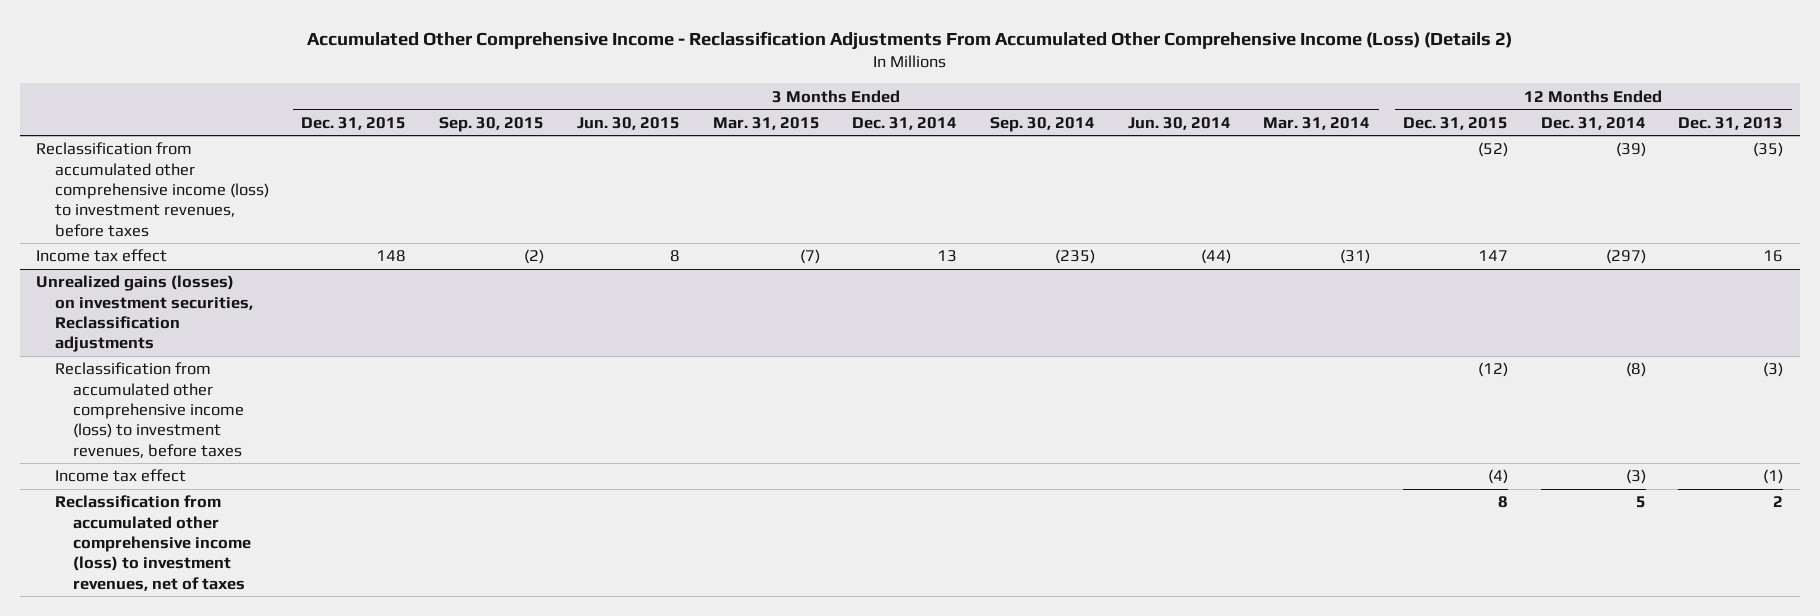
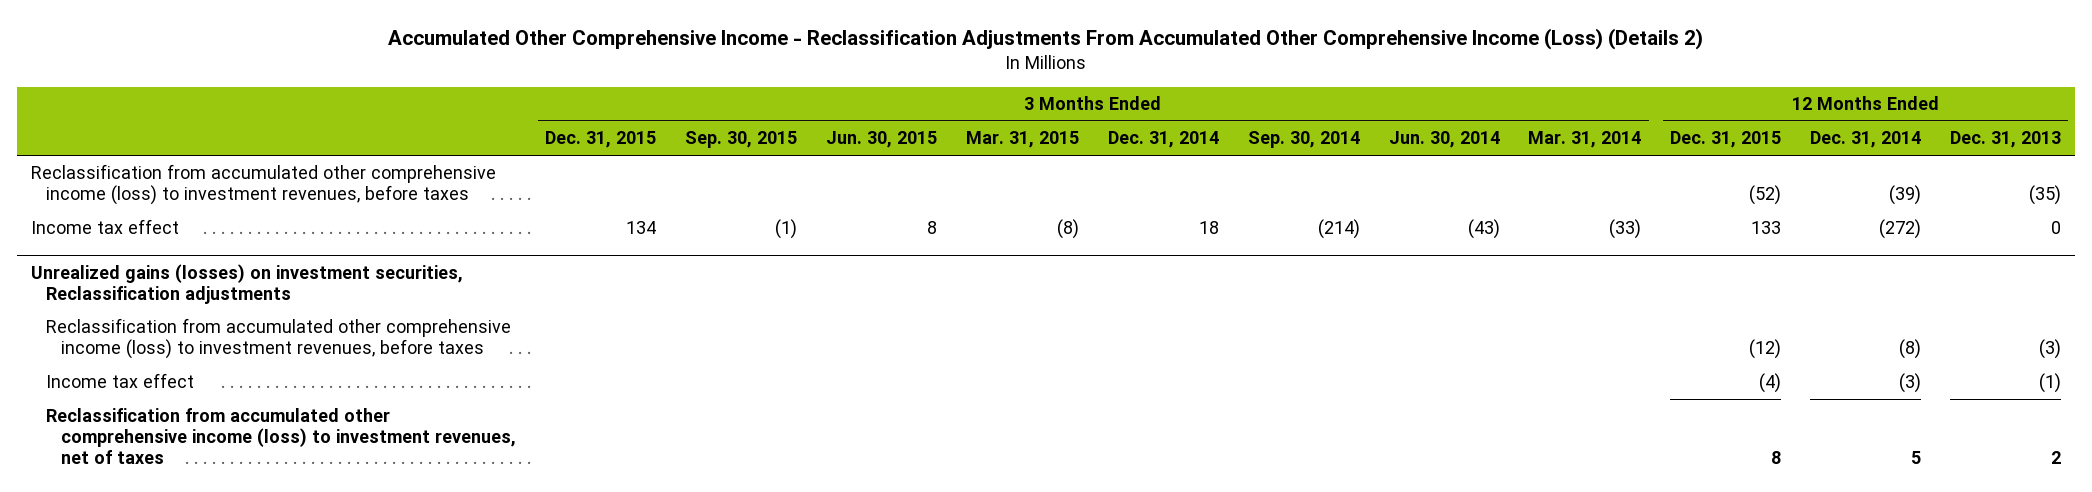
[376,250,407,263] 148 -> [626,221,657,235] 134
[524,249,545,265] (2) -> [775,219,798,240] (1)
[799,249,820,265] (7) -> [1056,219,1079,240] (8)
[937,250,958,263] 13 -> [1198,221,1219,235] 18
[1054,249,1095,265] (235) -> [1317,219,1360,240] (214)
[1200,249,1231,265] (44) -> [1467,219,1500,240] (43)
[1340,249,1371,265] (31) -> [1609,219,1642,240] (33)
[1478,250,1509,262] 147 -> [1751,221,1782,235] 133
[1605,249,1646,265] (297) -> [1879,219,1922,240] (272)
[1763,250,1784,263] 16 -> [2050,221,2061,235] 0

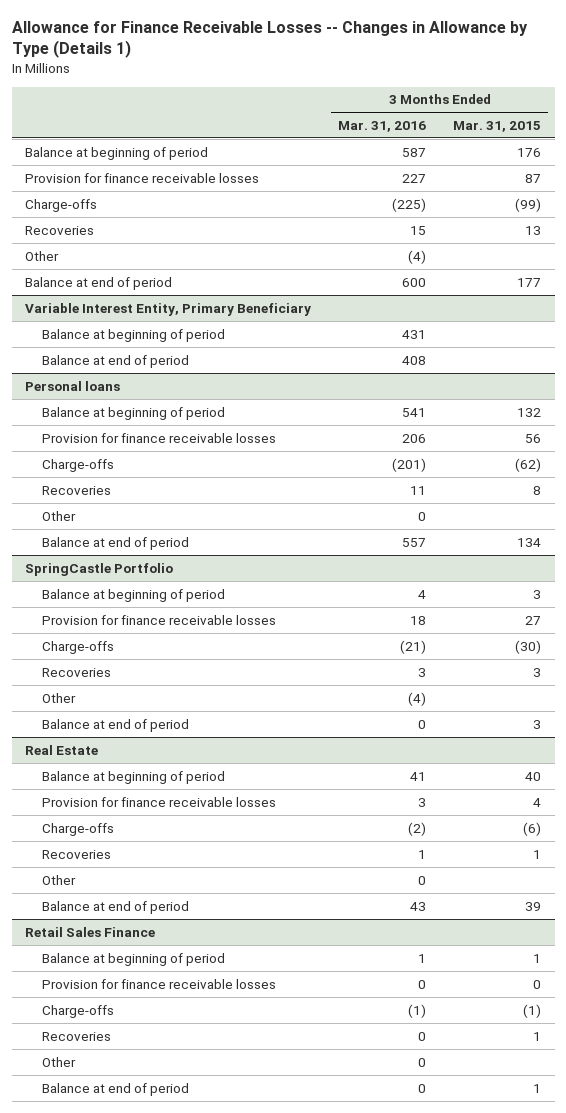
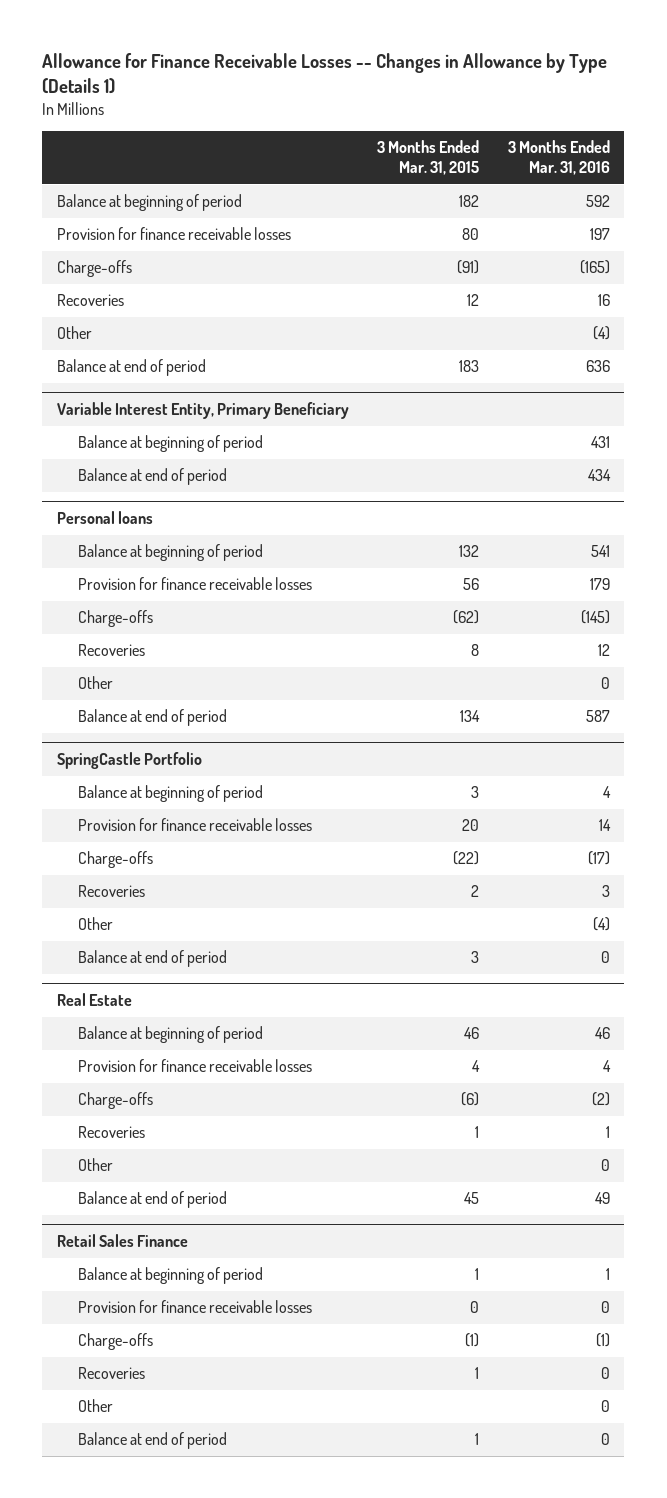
[402,147,427,157] 587 -> [585,195,610,208] 592
[517,147,542,157] 176 -> [459,195,480,208] 182
[402,173,427,183] 227 -> [589,228,610,241] 197
[525,173,542,183] 87 -> [462,228,480,241] 80
[392,197,427,212] (225) -> [579,260,610,275] (165)
[515,197,542,212] (99) -> [457,260,480,275] (91)
[410,225,427,235] 15 -> [597,294,610,307] 16
[525,225,542,235] 13 -> [467,294,480,307] 12
[402,277,427,287] 600 -> [585,360,610,373] 636
[517,277,542,287] 177 -> [459,360,480,373] 183
[402,355,427,365] 408 -> [587,469,611,482] 434
[402,433,427,443] 206 -> [589,578,610,591] 179
[392,457,427,472] (201) -> [580,610,610,625] (145)
[410,485,427,495] 11 -> [597,644,610,657] 12
[402,537,427,547] 557 -> [585,710,610,723] 587
[410,615,427,625] 18 -> [598,819,611,832] 14
[525,615,542,625] 27 -> [462,819,480,832] 20
[400,639,427,654] (21) -> [587,851,610,866] (17)
[515,639,542,654] (30) -> [453,851,480,866] (22)
[533,667,542,677] 3 -> [471,885,480,898] 2
[410,771,427,781] 41 -> [594,1027,610,1040] 46
[525,771,542,781] 40 -> [464,1027,480,1040] 46
[418,797,427,807] 3 -> [602,1060,611,1073] 4
[410,901,427,911] 43 -> [594,1192,610,1205] 49
[525,901,542,911] 39 -> [464,1192,480,1205] 45

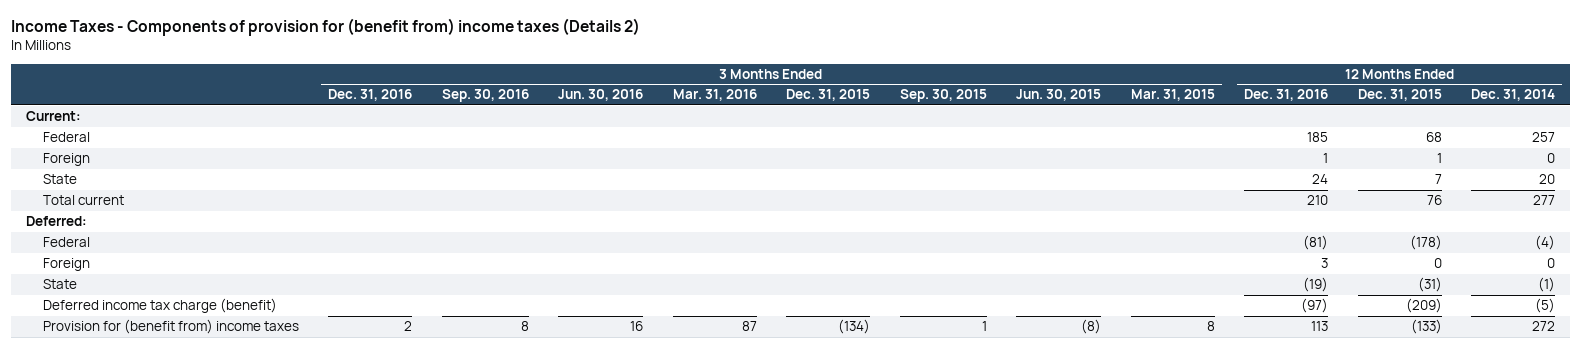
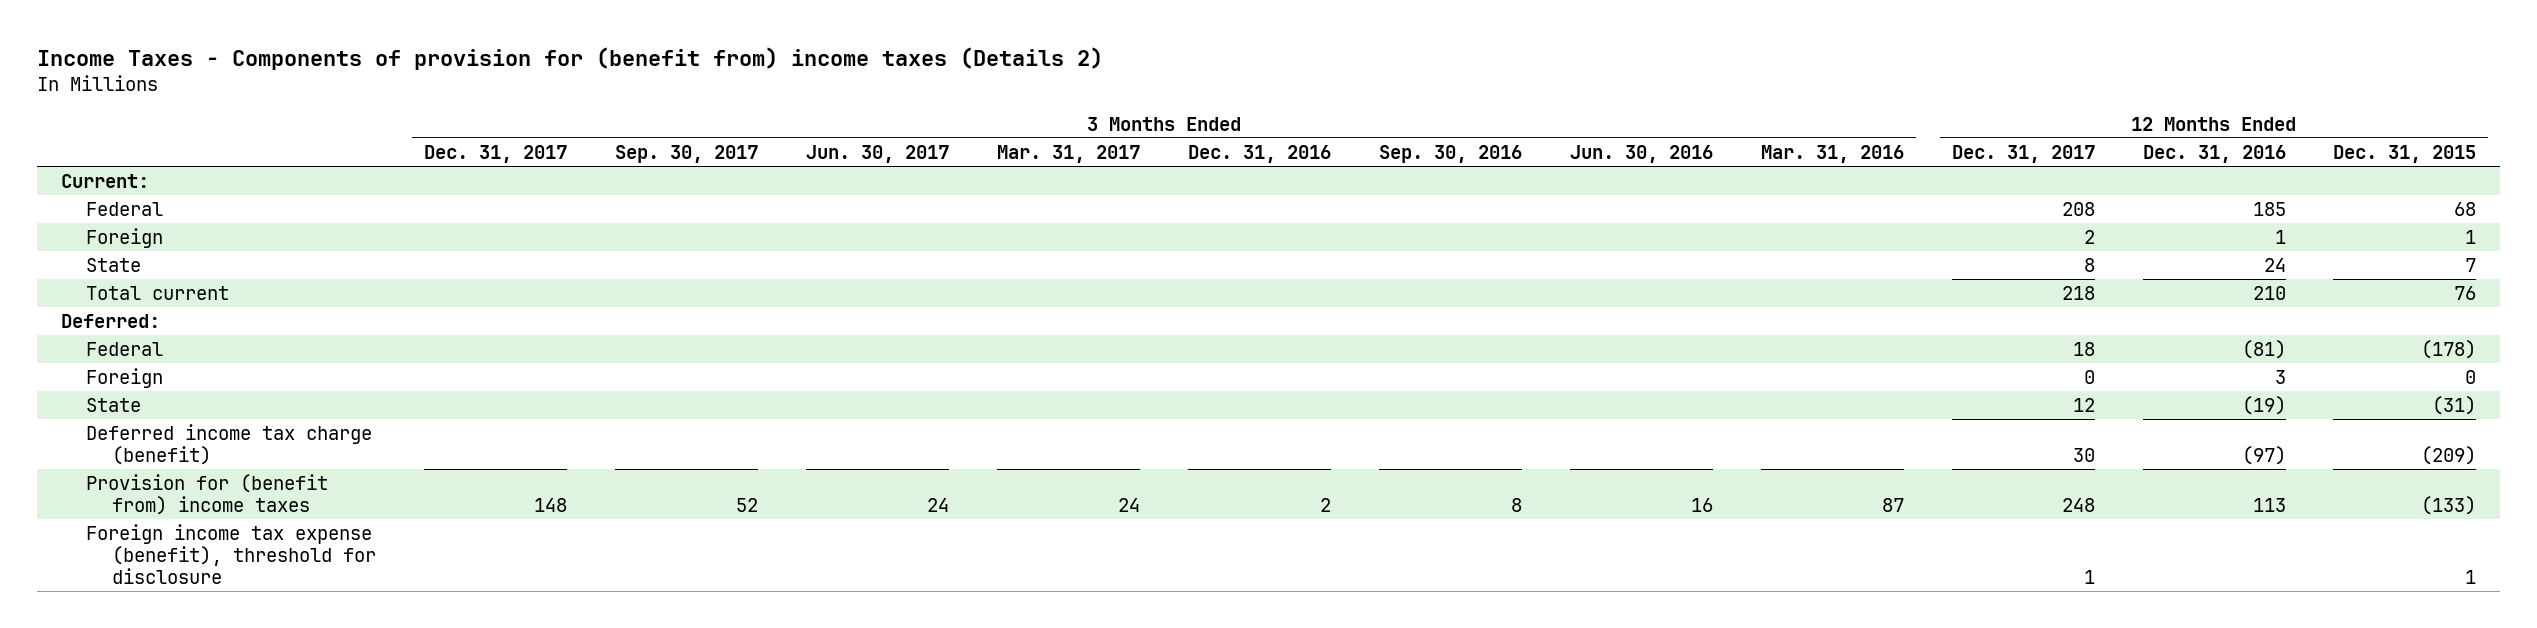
[786,89,871,102] Dec. 31, 2015 -> none
[899,89,987,103] Sep. 30, 2015 -> none
[1016,89,1102,102] Jun. 30, 2015 -> none
[1130,89,1215,102] Mar. 31, 2015 -> none
[1471,89,1556,102] Dec. 31, 2014 -> none
none -> [423,144,567,163] Dec. 31, 2017
none -> [614,144,758,163] Sep. 30, 2017
none -> [805,144,949,163] Jun. 30, 2017
none -> [996,144,1140,163] Mar. 31, 2017
none -> [1951,144,2095,163] Dec. 31, 2017
none -> [86,523,376,585] Foreign income tax expense (benefit), threshold for disclosure

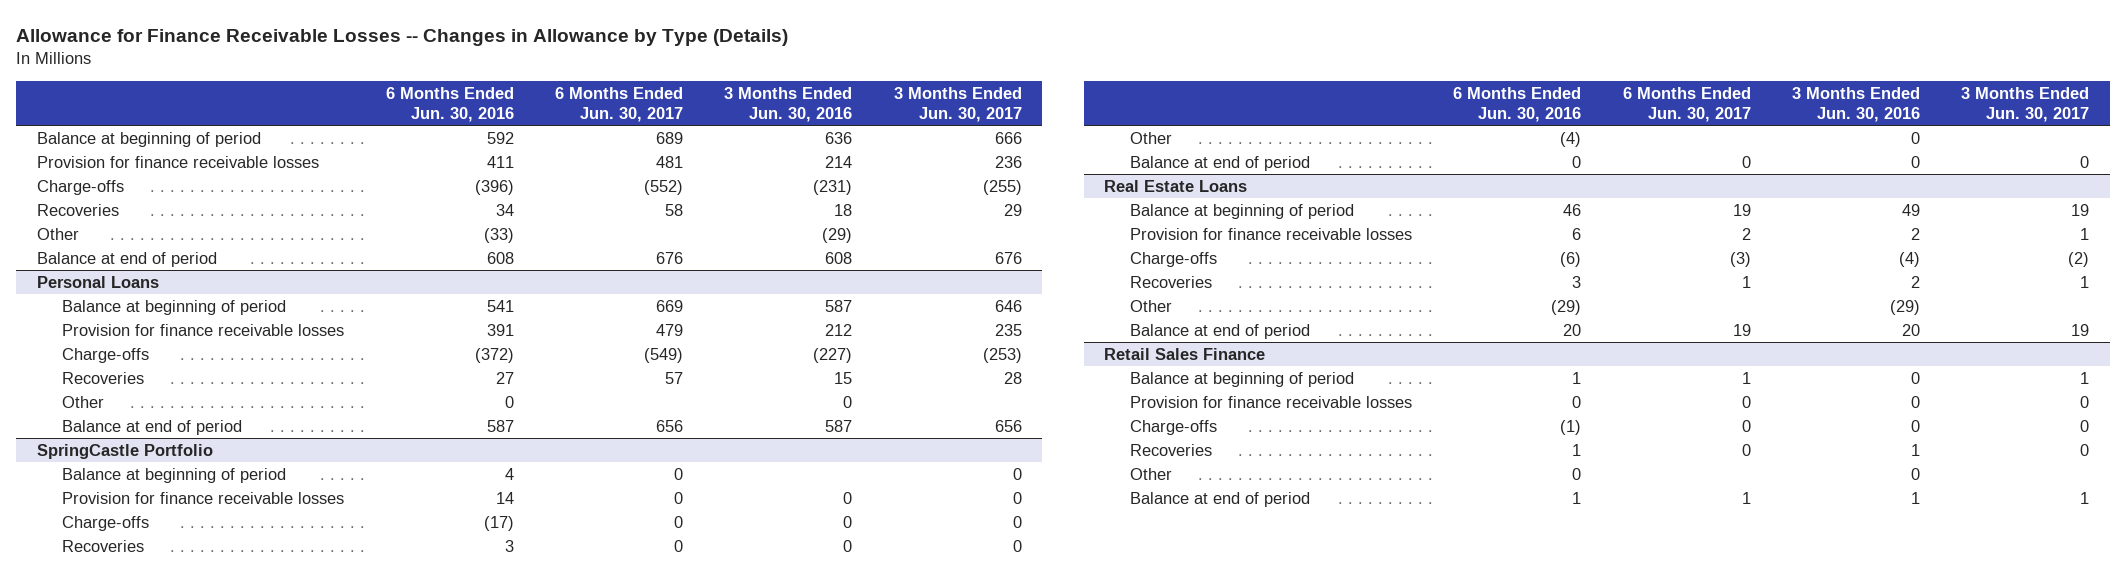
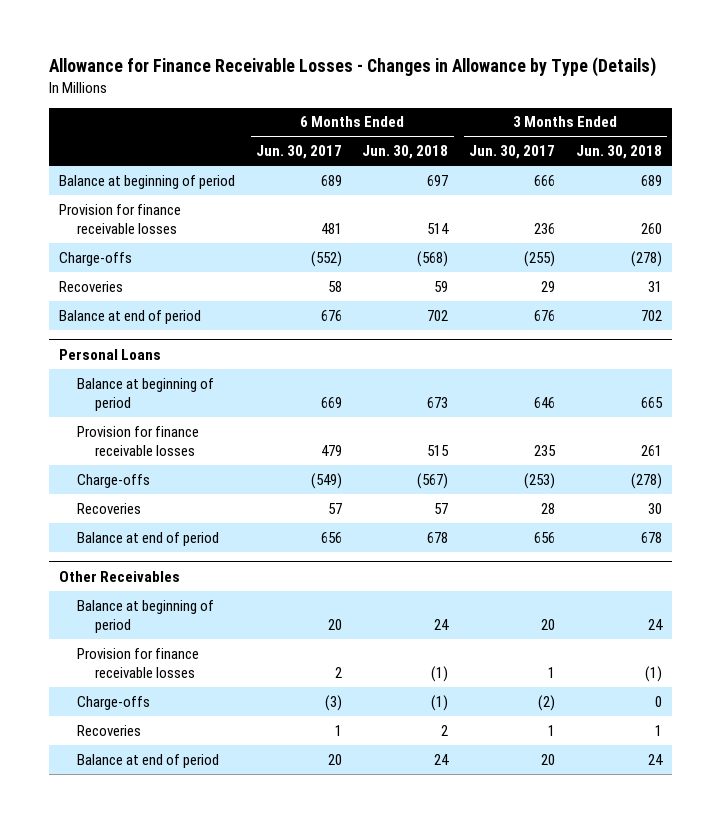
[16,29,789,47] Allowance for Finance Receivable Losses -- Changes in Allowance by Type (Details) -> [48,57,656,78] Allowance for Finance Receivable Losses - Changes in Allowance by Type (Details)
[385,86,514,122] 6 Months Ended Jun. 30, 2016 -> none
[724,86,853,122] 3 Months Ended Jun. 30, 2016 -> none
none -> [362,145,449,160] Jun. 30, 2018
none -> [575,145,662,160] Jun. 30, 2018
[36,227,79,240] Other -> none
[62,395,105,408] Other -> none
[36,443,213,459] SpringCastle Portfolio -> none
[62,491,345,504] Provision for finance receivable losses -> none
[62,515,150,531] Charge-offs -> none
[62,539,145,552] Recoveries -> none
[1129,131,1172,144] Other -> none
[1129,155,1310,171] Balance at end of period -> none
[1104,179,1248,192] Real Estate Loans -> none
[1129,203,1354,219] Balance at beginning of period -> none
none -> [59,570,181,582] Other Receivables
[673,467,683,480] 0 -> [327,619,342,631] 20
[1012,467,1022,480] 0 -> [541,619,556,631] 20
[1129,299,1172,312] Other -> none
[1104,347,1266,360] Retail Sales Finance -> none
[1129,371,1354,387] Balance at beginning of period -> none
[1129,395,1412,408] Provision for finance receivable losses -> none
[1129,419,1217,435] Charge-offs -> none
[1129,443,1212,456] Recoveries -> none
[1129,467,1172,480] Other -> none
[1129,491,1310,507] Balance at end of period -> none
[1732,323,1751,336] 19 -> [327,753,342,765] 20
[2071,323,2090,336] 19 -> [541,753,556,765] 20

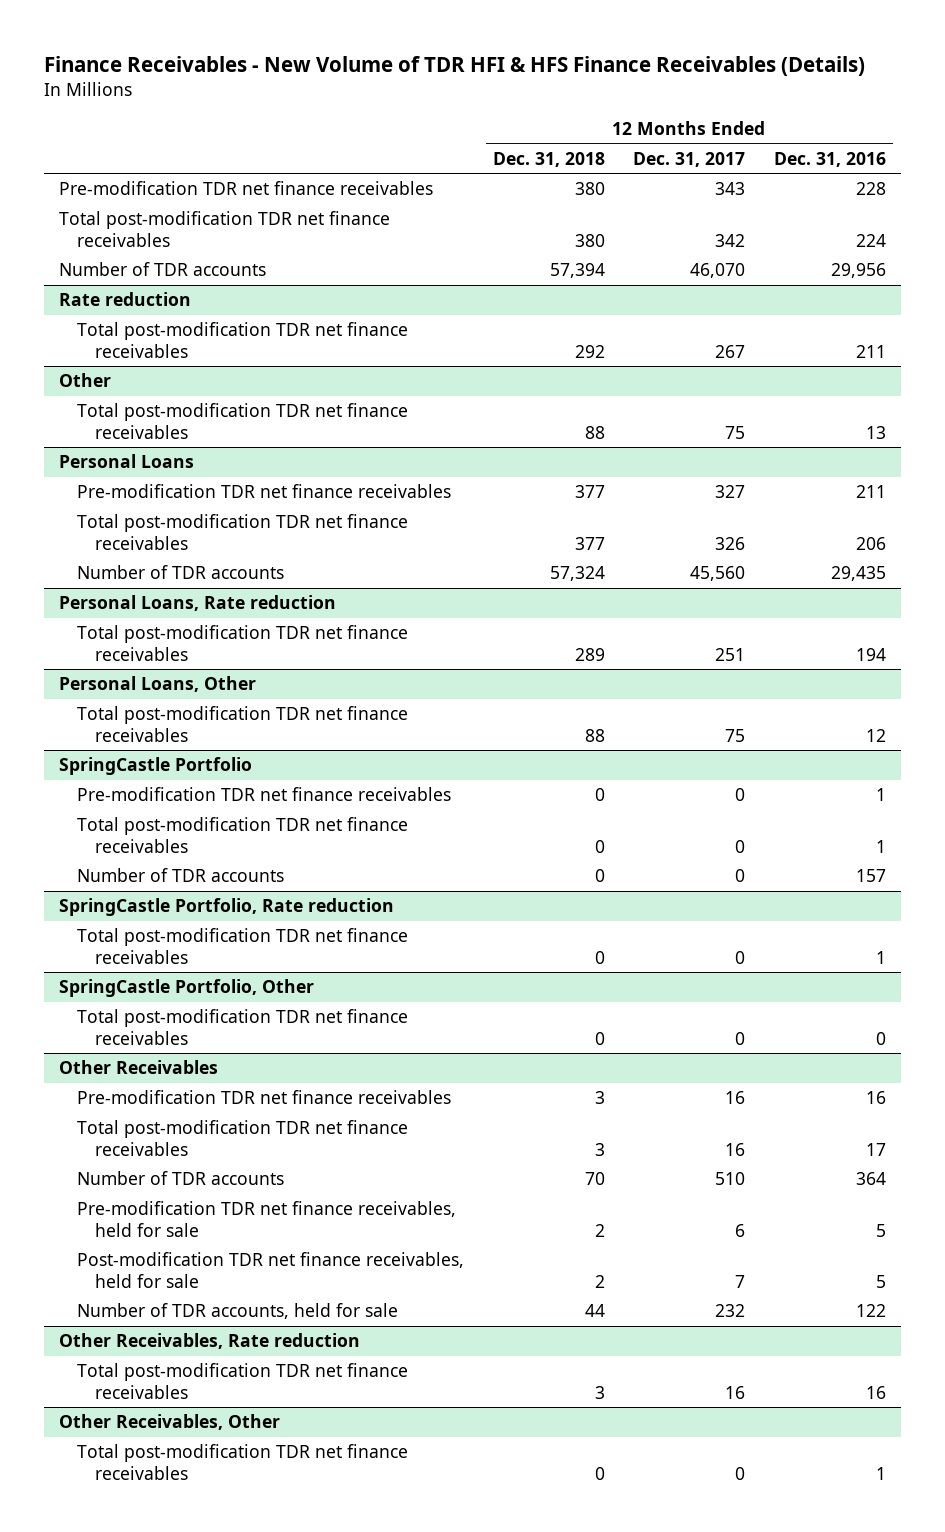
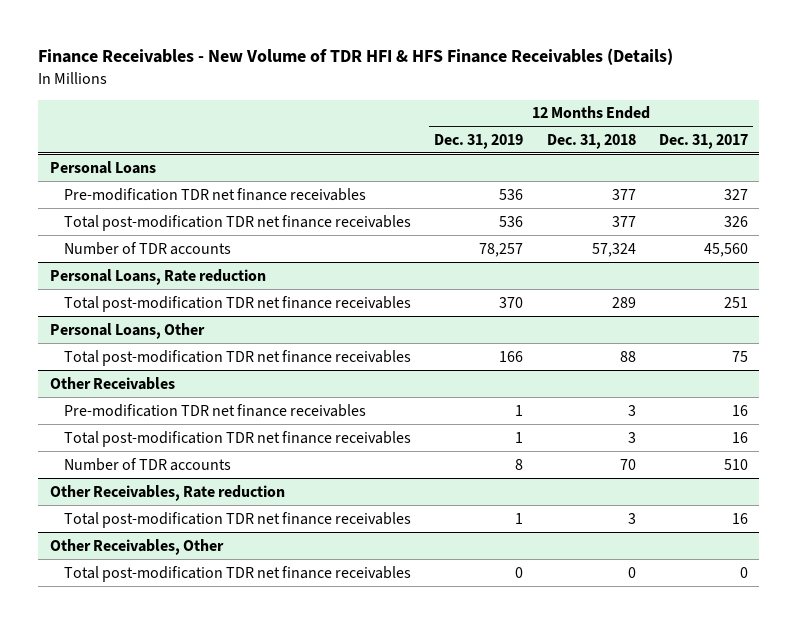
[774,151,887,167] Dec. 31, 2016 -> none
none -> [434,133,524,149] Dec. 31, 2019
[58,181,433,196] Pre-modification TDR net finance receivables -> none
[58,211,390,247] Total post-modification TDR net finance receivables -> none
[58,262,266,277] Number of TDR accounts -> none
[58,292,191,307] Rate reduction -> none
[77,322,409,358] Total post-modification TDR net finance receivables -> none
[58,373,111,388] Other -> none
[77,403,409,439] Total post-modification TDR net finance receivables -> none
[58,757,252,776] SpringCastle Portfolio -> none
[77,787,452,802] Pre-modification TDR net finance receivables -> none
[77,817,409,853] Total post-modification TDR net finance receivables -> none
[77,868,285,883] Number of TDR accounts -> none
[58,898,394,917] SpringCastle Portfolio, Rate reduction -> none
[77,928,409,964] Total post-modification TDR net finance receivables -> none
[58,979,314,998] SpringCastle Portfolio, Other -> none
[77,1009,409,1045] Total post-modification TDR net finance receivables -> none
[77,1201,457,1237] Pre-modification TDR net finance receivables, held for sale -> none
[77,1252,465,1288] Post-modification TDR net finance receivables, held for sale -> none
[77,1303,399,1320] Number of TDR accounts, held for sale -> none

